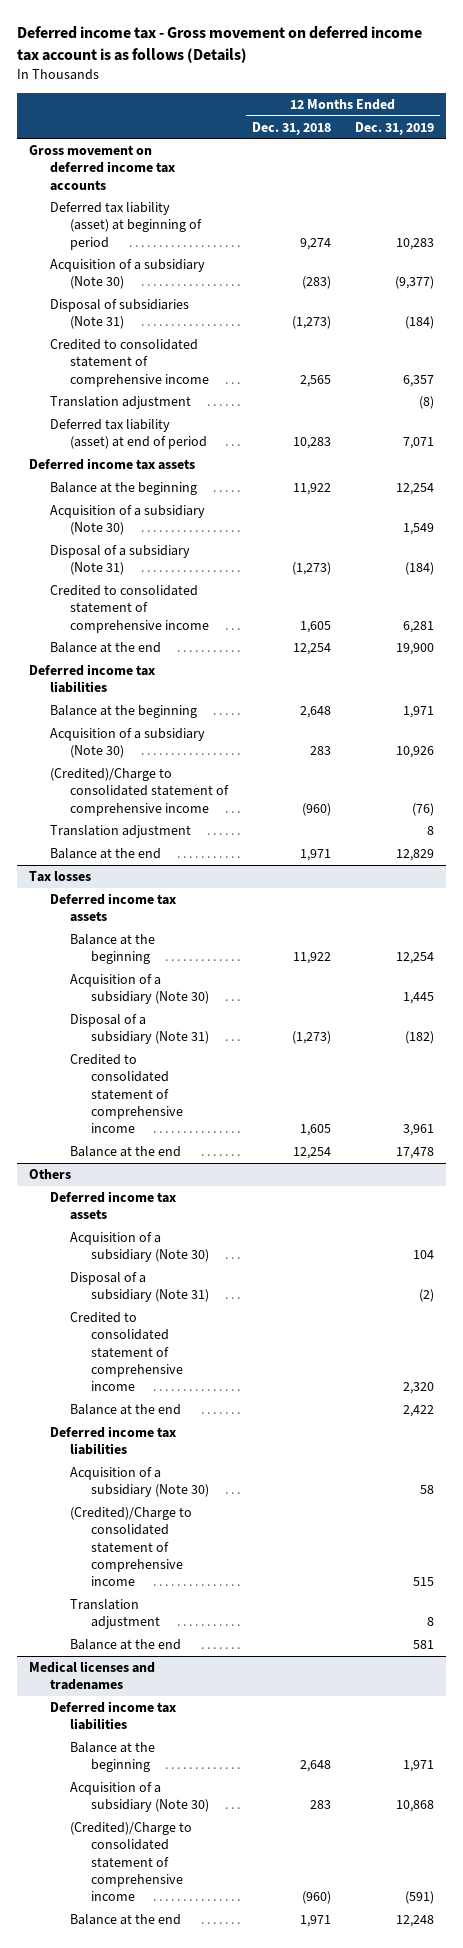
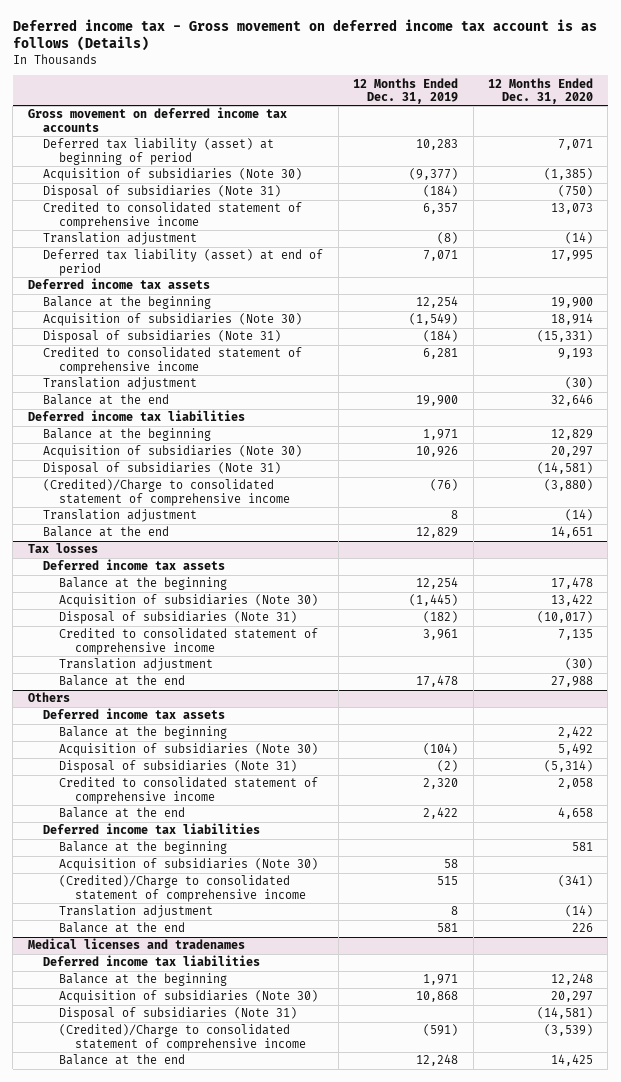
[252,121,332,135] Dec. 31, 2018 -> none
none -> [487,77,593,104] 12 Months Ended Dec. 31, 2020
[49,258,205,290] Acquisition of a subsidiary (Note 30) -> [43,168,303,182] Acquisition of subsidiaries (Note 30)
[49,504,205,536] Acquisition of a subsidiary (Note 30) -> [43,313,303,327] Acquisition of subsidiaries (Note 30)
[403,523,435,536] 1,549 -> [409,313,459,326] (1,549)
[49,544,190,576] Disposal of a subsidiary (Note 31) -> [43,330,282,344] Disposal of subsidiaries (Note 31)
none -> [43,377,198,391] Translation adjustment
[49,727,205,759] Acquisition of a subsidiary (Note 30) -> [43,445,303,459] Acquisition of subsidiaries (Note 30)
none -> [43,462,282,476] Disposal of subsidiaries (Note 31)
[70,973,210,1005] Acquisition of a subsidiary (Note 30) -> [59,594,319,608] Acquisition of subsidiaries (Note 30)
[403,992,435,1005] 1,445 -> [409,594,459,607] (1,445)
[70,1013,210,1045] Disposal of a subsidiary (Note 31) -> [59,611,298,625] Disposal of subsidiaries (Note 31)
none -> [59,658,214,672] Translation adjustment
none -> [59,726,228,740] Balance at the beginning
[70,1231,210,1263] Acquisition of a subsidiary (Note 30) -> [59,743,319,757] Acquisition of subsidiaries (Note 30)
[413,1250,435,1260] 104 -> [423,743,459,756] (104)
[70,1271,210,1303] Disposal of a subsidiary (Note 31) -> [59,760,298,774] Disposal of subsidiaries (Note 31)
none -> [59,841,228,855] Balance at the beginning
[70,1466,210,1498] Acquisition of a subsidiary (Note 30) -> [59,858,319,872] Acquisition of subsidiaries (Note 30)
[70,1781,210,1813] Acquisition of a subsidiary (Note 30) -> [59,990,319,1004] Acquisition of subsidiaries (Note 30)
none -> [59,1007,298,1021] Disposal of subsidiaries (Note 31)

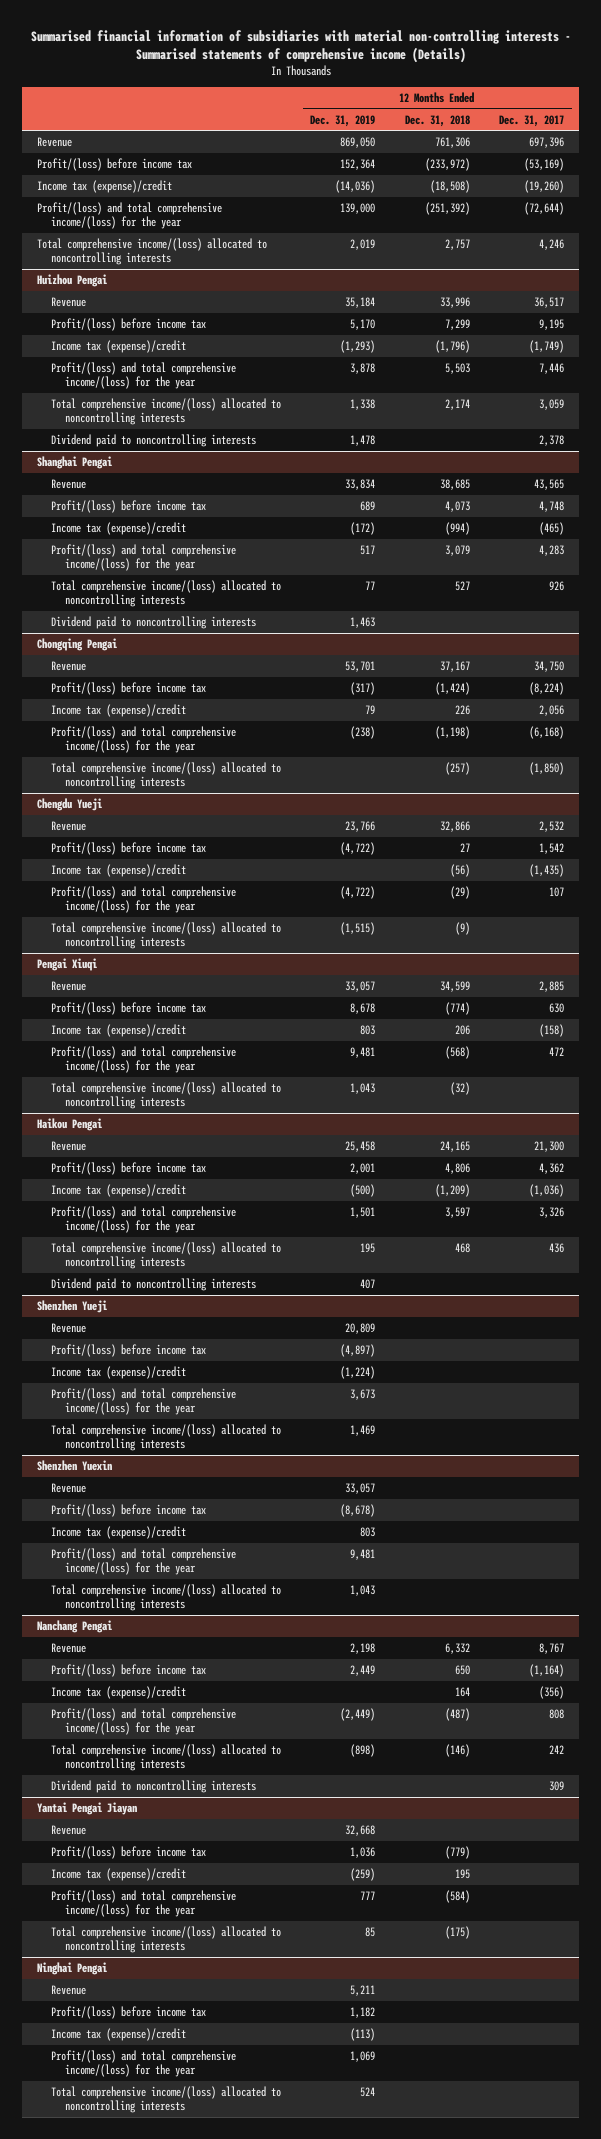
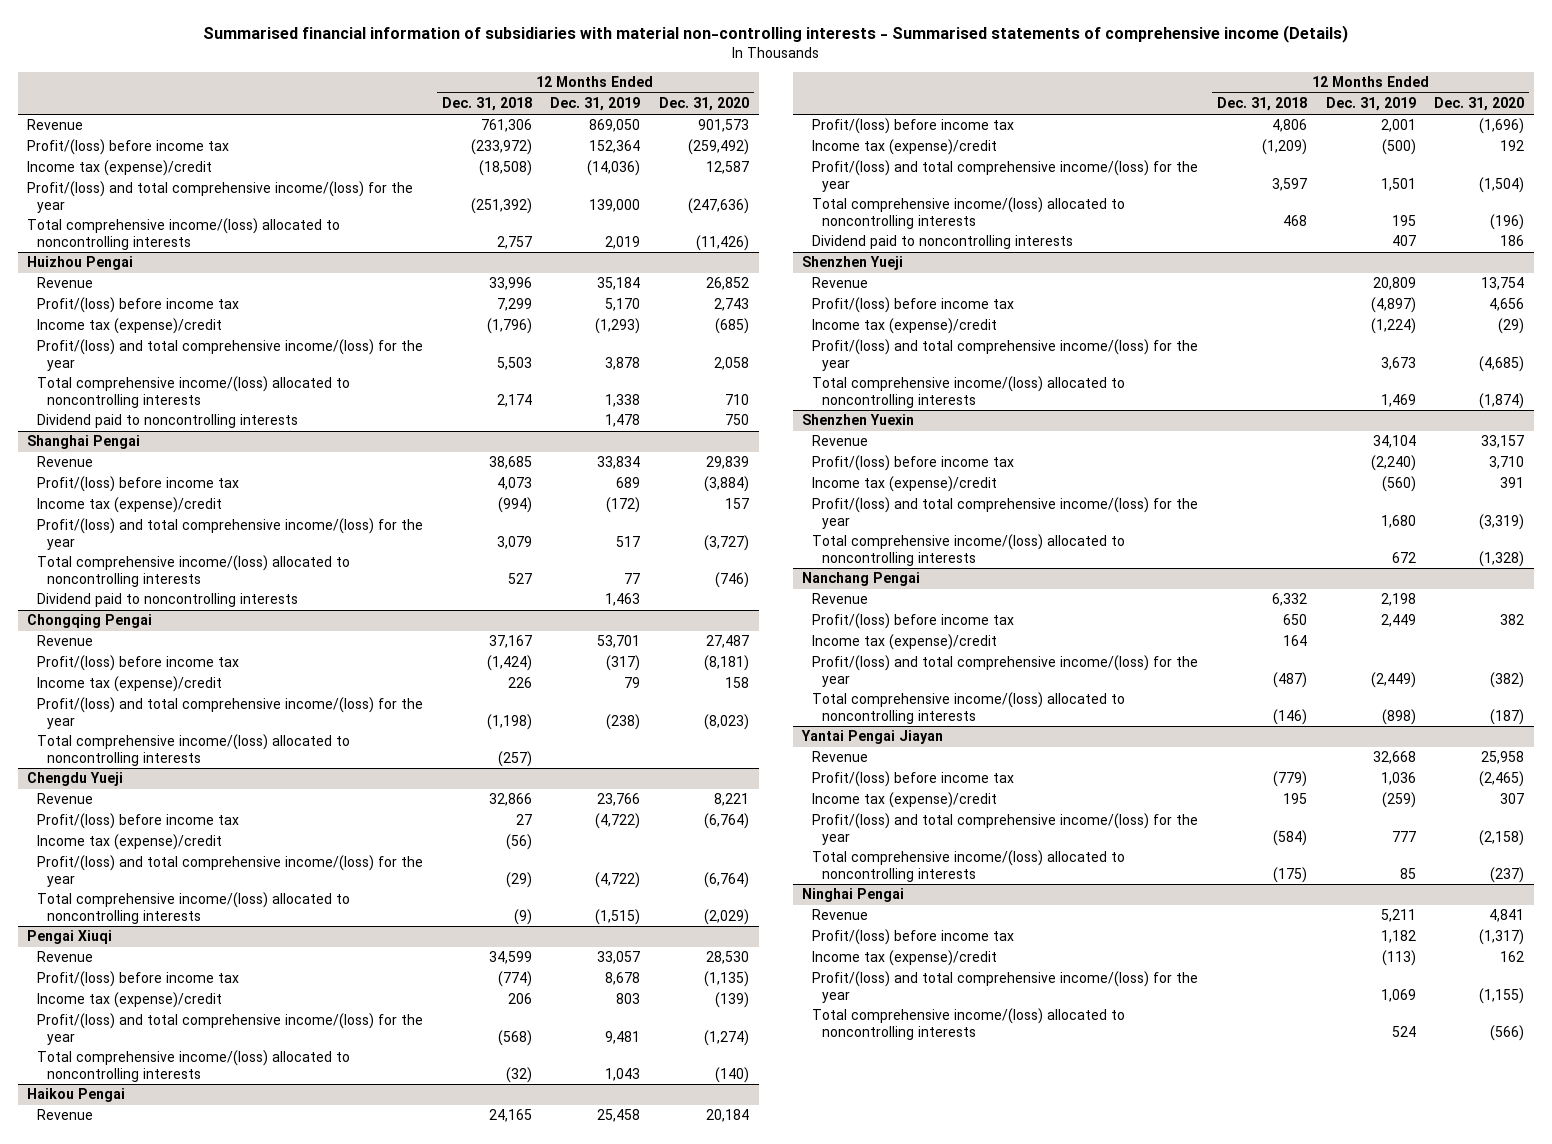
[499,114,565,127] Dec. 31, 2017 -> none
none -> [659,97,750,112] Dec. 31, 2020
[345,1483,376,1495] 33,057 -> [1372,435,1416,449] 34,104
[340,1504,376,1518] (8,678) -> [1370,455,1416,472] (2,240)
[360,1527,376,1538] 803 -> [1381,476,1416,493] (560)
[350,1549,376,1561] 9,481 -> [1380,514,1416,528] 1,680
[350,1585,376,1597] 1,043 -> [1391,551,1416,563] 672
[50,1780,256,1794] Dividend paid to noncontrolling interests -> none

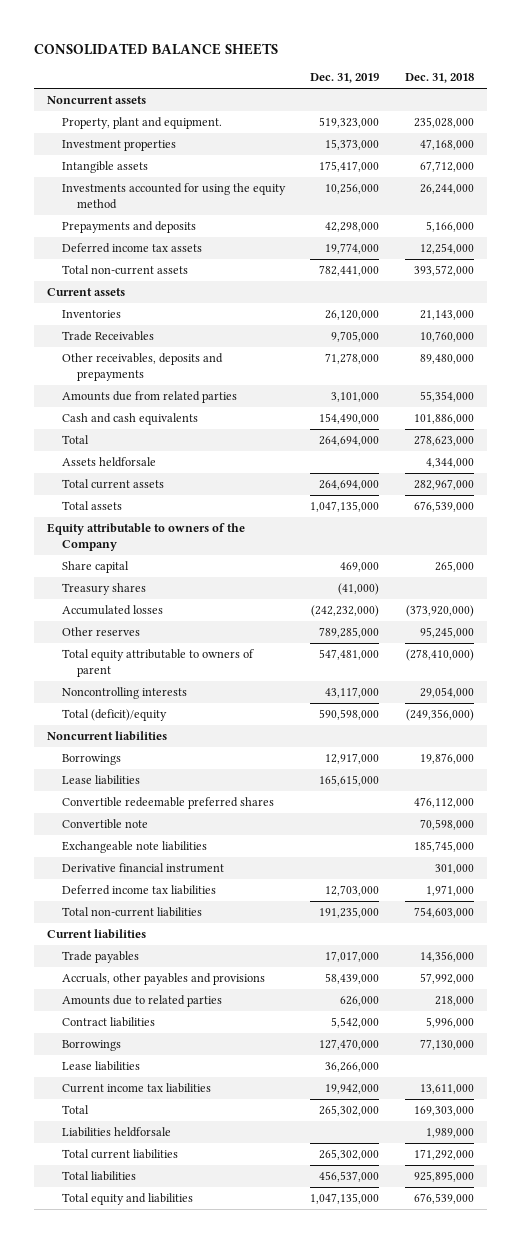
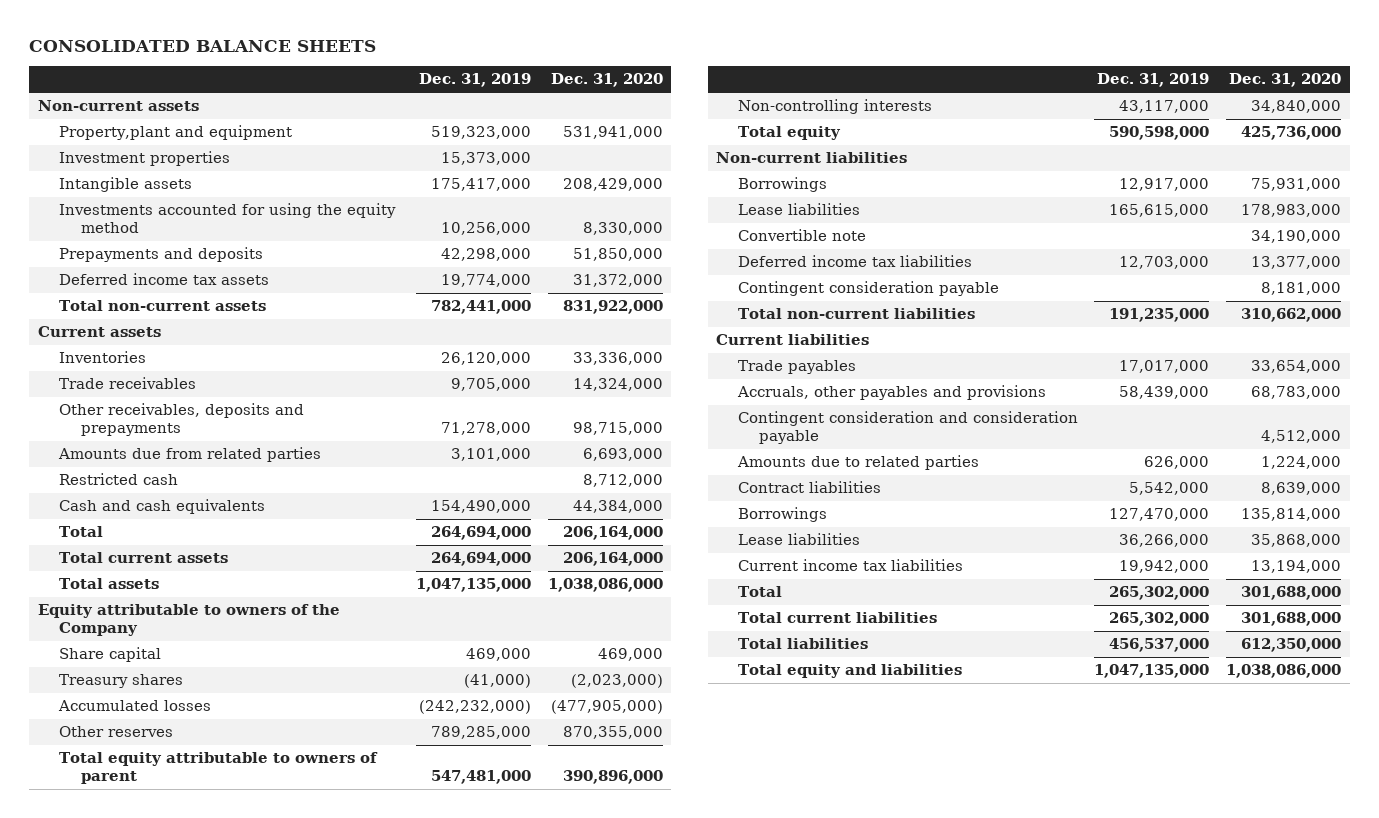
[404,73,474,84] Dec. 31, 2018 -> none
none -> [550,73,663,88] Dec. 31, 2020
[46,96,146,105] Noncurrent assets -> [37,100,199,112] Non-current assets
[61,117,222,130] Property, plant and equipment. -> [59,125,293,141] Property,plant and equipment
[61,331,154,342] Trade Receivables -> [59,377,197,390] Trade receivables
none -> [59,473,179,486] Restricted cash
[61,457,156,468] Assets heldforsale -> none
[61,687,187,700] Noncontrolling interests -> [737,99,932,115] Non-controlling interests
[61,709,167,722] Total (deficit)/equity -> [737,126,841,141] Total equity
[46,731,167,742] Noncurrent liabilities -> [716,152,908,164] Non-current liabilities
[61,797,274,810] Convertible redeemable preferred shares -> none
[61,841,207,854] Exchangeable note liabilities -> none
[61,863,224,874] Derivative financial instrument -> none
none -> [737,281,999,297] Contingent consideration payable
none -> [737,411,1078,445] Contingent consideration and consideration payable
[61,1127,171,1138] Liabilities heldforsale -> none

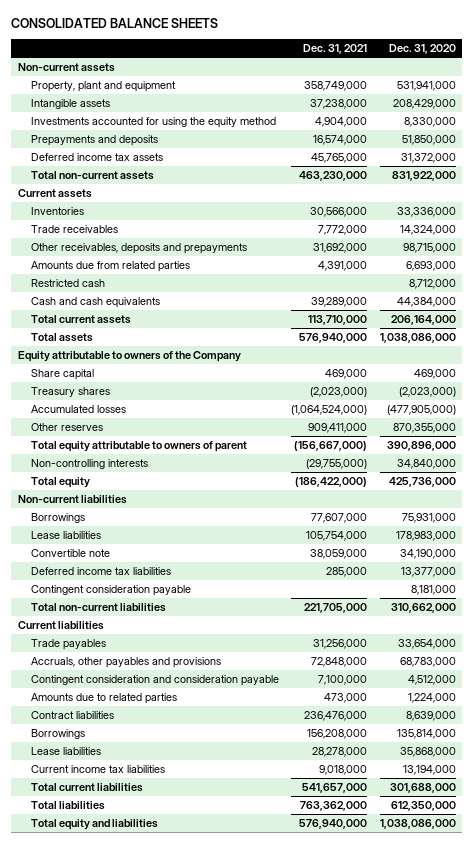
[419,73,532,88] Dec. 31, 2019 -> none
none -> [303,44,368,55] Dec. 31, 2021
[59,151,231,167] Investment properties -> none
[59,125,293,141] Property,plant and equipment -> [30,80,176,92] Property, plant and equipment
[59,526,104,538] Total -> none
[737,586,782,598] Total -> none

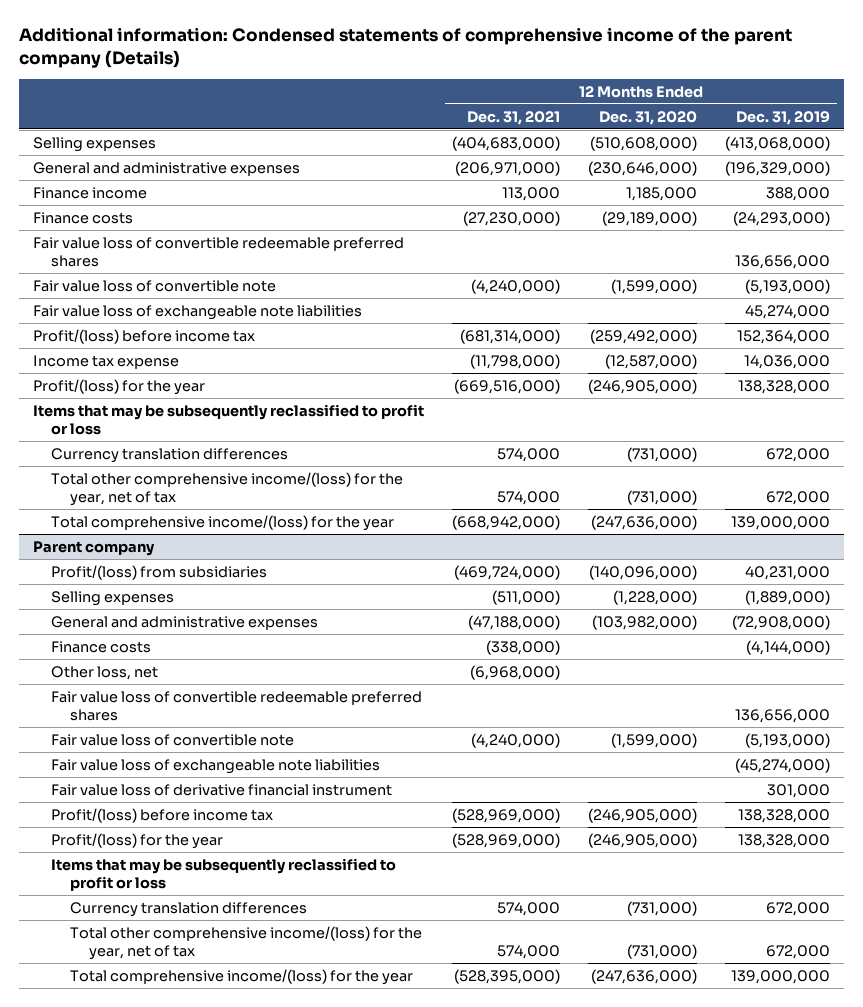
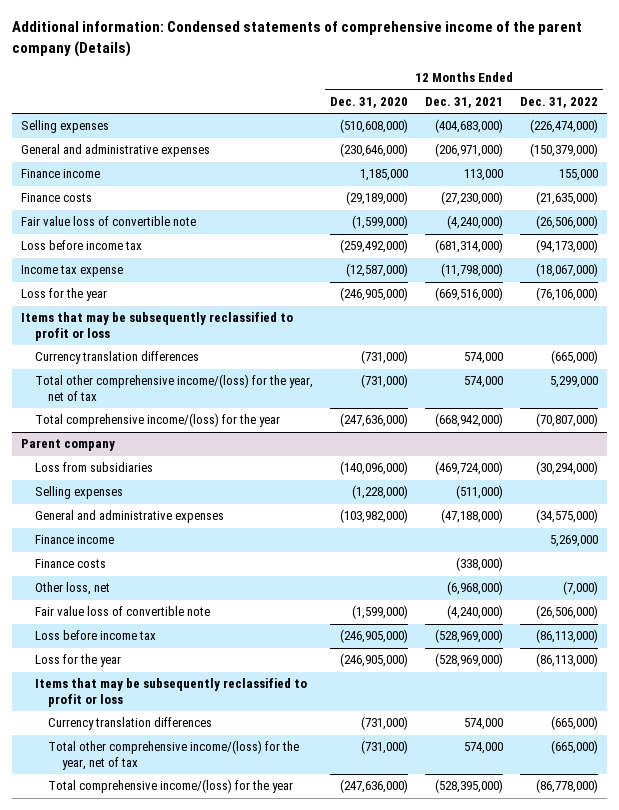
[736,110,831,125] Dec. 31, 2019 -> none
none -> [520,96,599,108] Dec. 31, 2022
[32,236,404,267] Fair value loss of convertible redeemable preferred shares -> none
[32,304,362,320] Fair value loss of exchangeable note liabilities -> none
[32,328,255,344] Profit/(loss) before income tax -> [20,240,142,251] Loss before income tax
[32,378,205,395] Profit/(loss) for the year -> [20,288,107,302] Loss for the year
[51,564,268,580] Profit/(loss) from subsidiaries -> [34,462,153,473] Loss from subsidiaries
none -> [34,535,114,545] Finance income
[51,690,423,721] Fair value loss of convertible redeemable preferred shares -> none
[51,758,381,774] Fair value loss of exchangeable note liabilities -> none
[51,783,393,796] Fair value loss of derivative financial instrument -> none
[51,807,274,823] Profit/(loss) before income tax -> [34,630,156,641] Loss before income tax
[51,832,224,849] Profit/(loss) for the year -> [34,654,121,668] Loss for the year

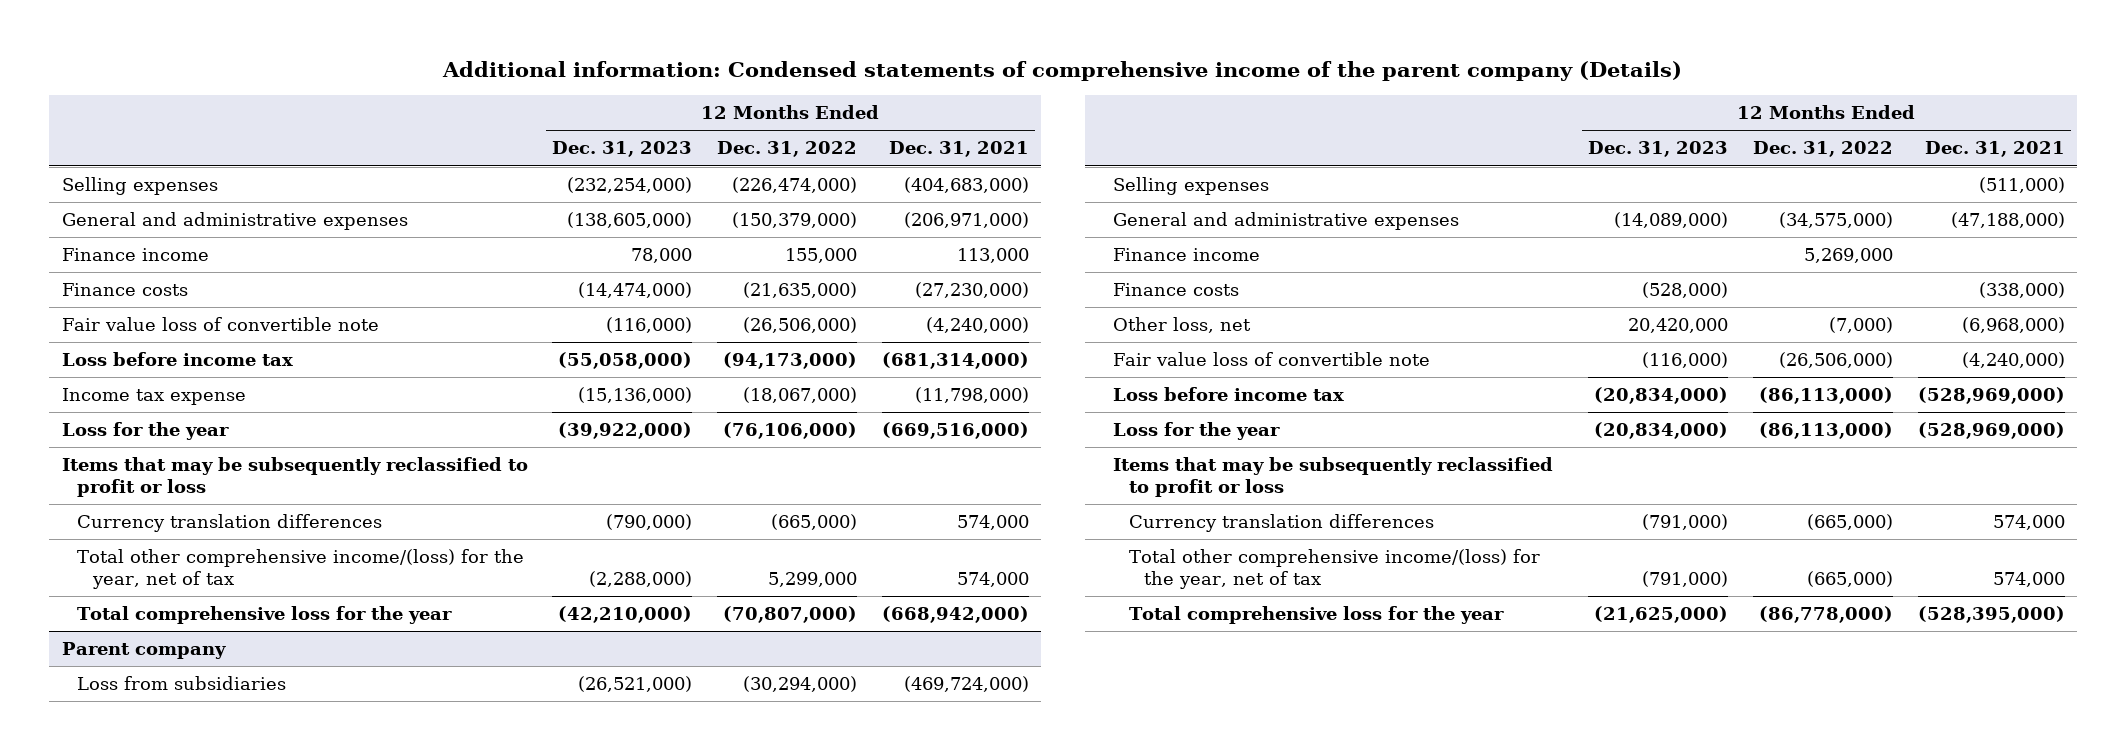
[329,96,408,108] Dec. 31, 2020 -> none
none -> [552,141,693,158] Dec. 31, 2023
[34,413,280,428] Total comprehensive income/(loss) for the year -> [77,606,453,625] Total comprehensive loss for the year
[48,779,294,794] Total comprehensive income/(loss) for the year -> [1128,606,1504,625] Total comprehensive loss for the year

